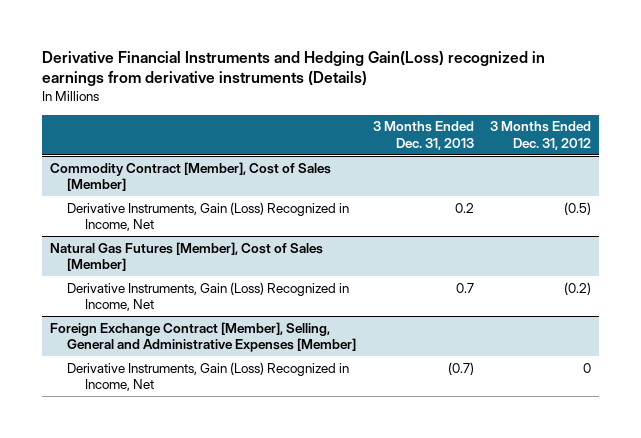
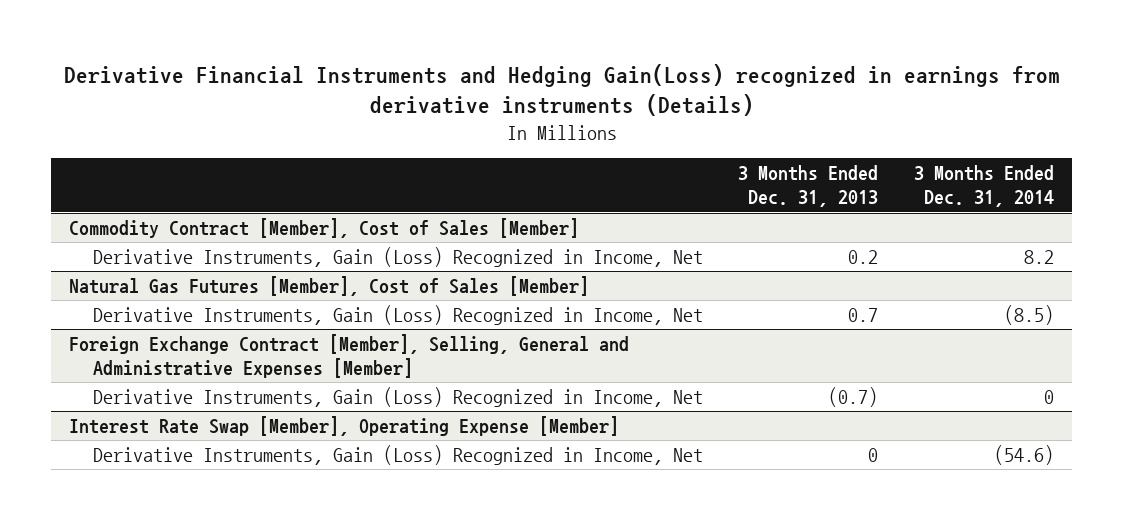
[490,121,592,150] 3 Months Ended Dec. 31, 2012 -> none
none -> [914,165,1055,208] 3 Months Ended Dec. 31, 2014
none -> [69,415,620,436] Interest Rate Swap [Member], Operating Expense [Member]
none -> [92,444,703,465] Derivative Instruments, Gain (Loss) Recognized in Income, Net

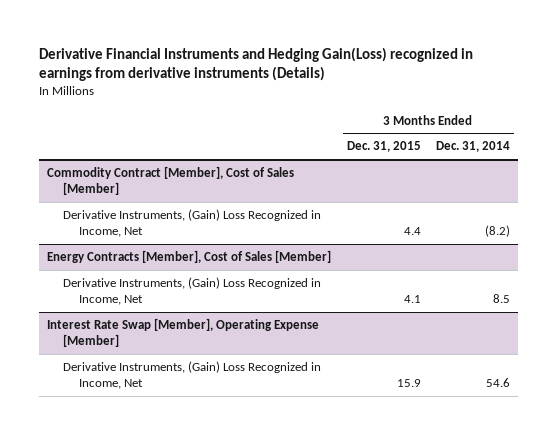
[738,165,879,208] 3 Months Ended Dec. 31, 2013 -> none
none -> [346,141,421,153] Dec. 31, 2015
[69,275,590,296] Natural Gas Futures [Member], Cost of Sales [Member] -> none
[69,333,630,378] Foreign Exchange Contract [Member], Selling, General and Administrative Expenses [Member] -> none
[92,386,703,407] Derivative Instruments, Gain (Loss) Recognized in Income, Net -> none
[92,246,703,267] Derivative Instruments, Gain (Loss) Recognized in Income, Net -> [62,208,321,237] Derivative Instruments, (Gain) Loss Recognized in Income, Net
[1024,249,1055,264] 8.2 -> [485,224,511,237] (8.2)
none -> [46,249,331,263] Energy Contracts [Member], Cost of Sales [Member]
[92,304,703,325] Derivative Instruments, Gain (Loss) Recognized in Income, Net -> [62,276,321,305] Derivative Instruments, (Gain) Loss Recognized in Income, Net
[1004,304,1055,325] (8.5) -> [493,293,511,303] 8.5
[92,444,703,465] Derivative Instruments, Gain (Loss) Recognized in Income, Net -> [62,360,321,389] Derivative Instruments, (Gain) Loss Recognized in Income, Net
[994,444,1055,465] (54.6) -> [486,377,511,387] 54.6

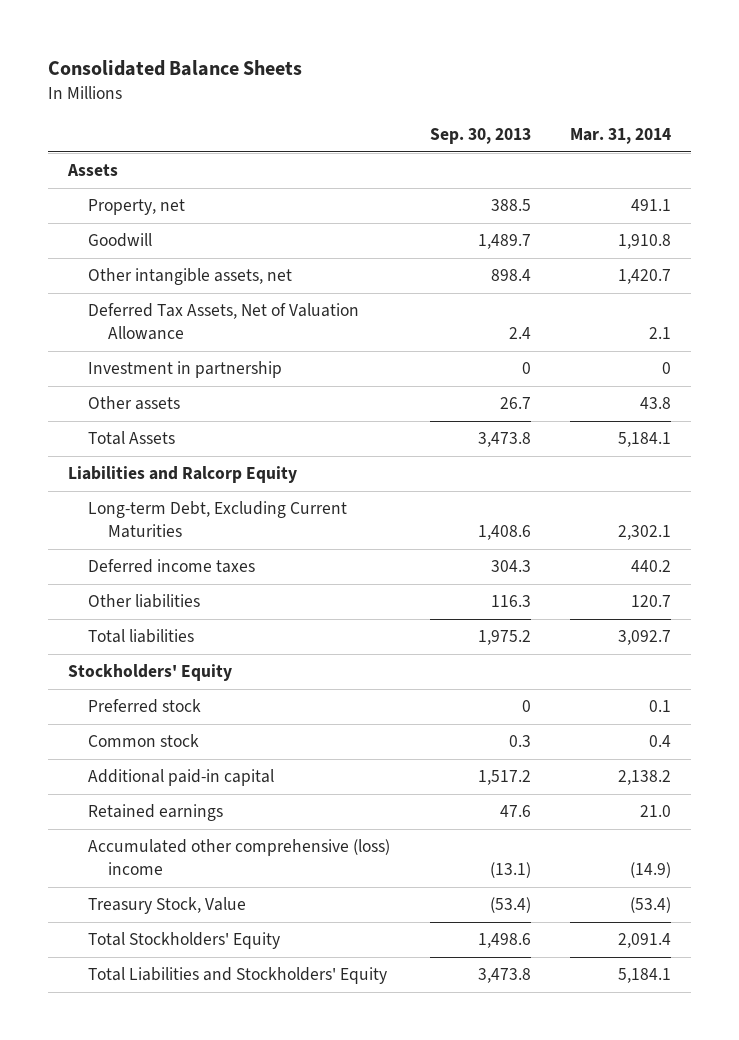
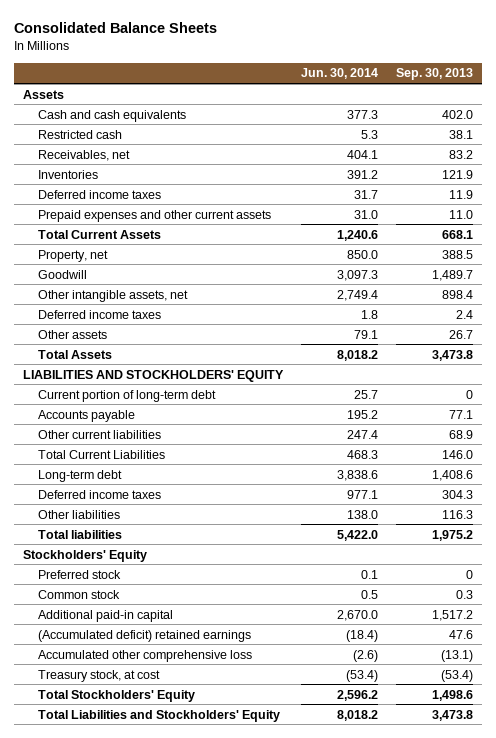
[570,128,672,145] Mar. 31, 2014 -> none
none -> [301,68,379,80] Jun. 30, 2014
none -> [37,109,186,122] Cash and cash equivalents
none -> [37,129,122,139] Restricted cash
none -> [37,149,130,161] Receivables, net
none -> [37,169,98,179] Inventories
none -> [37,189,161,199] Deferred income taxes
none -> [37,209,271,222] Prepaid expenses and other current assets
none -> [37,229,161,239] Total Current Assets
[87,361,282,379] Investment in partnership -> none
[87,303,359,341] Deferred Tax Assets, Net of Valuation Allowance -> [37,309,161,319] Deferred income taxes
[67,466,297,484] Liabilities and Ralcorp Equity -> [23,369,285,382] LIABILITIES AND STOCKHOLDERS' EQUITY
none -> [37,389,216,402] Current portion of long-term debt
none -> [37,409,135,422] Accounts payable
none -> [37,429,161,439] Other current liabilities
none -> [37,449,165,459] Total Current Liabilities
[87,501,347,539] Long-term Debt, Excluding Current Maturities -> [37,469,122,482] Long-term debt
[87,804,223,822] Retained earnings -> [37,629,251,642] (Accumulated deficit) retained earnings
[87,839,390,876] Accumulated other comprehensive (loss) income -> [37,649,252,662] Accumulated other comprehensive loss
[87,897,246,915] Treasury Stock, Value -> [37,669,160,682] Treasury stock, at cost

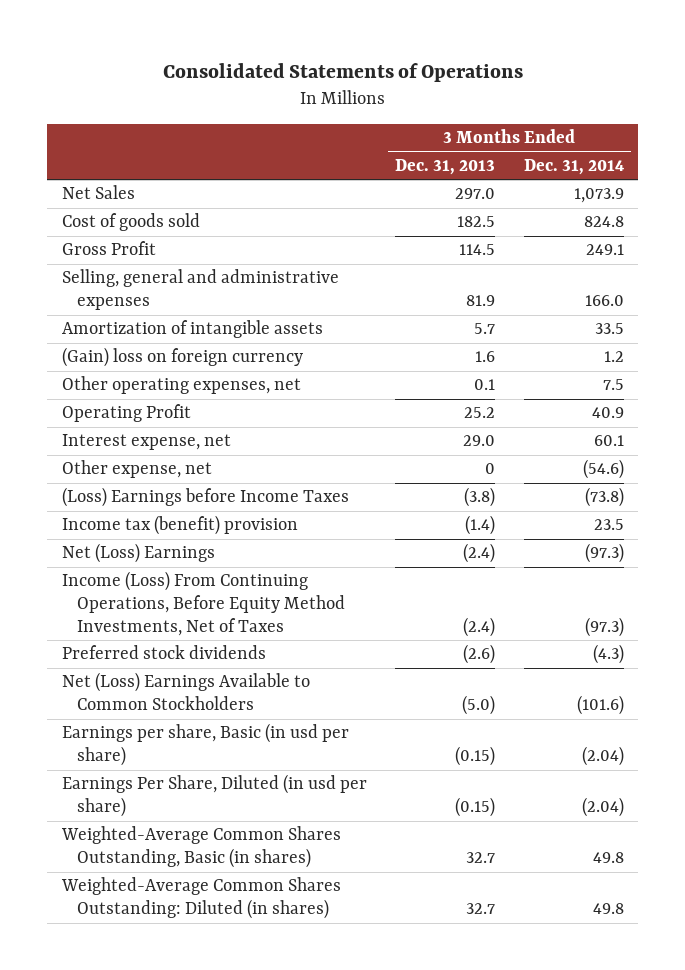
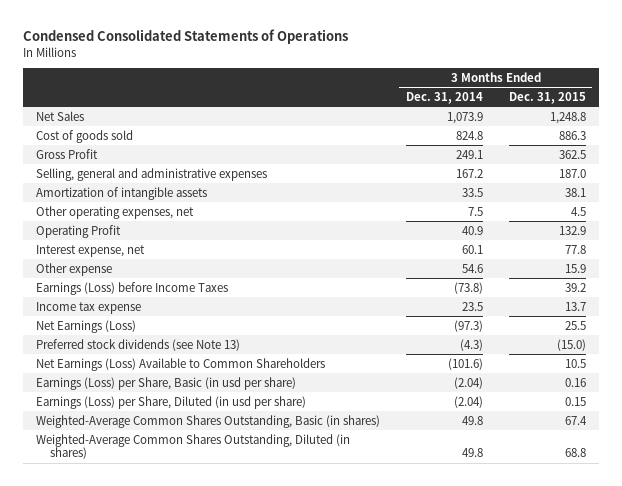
[162,62,523,82] Consolidated Statements of Operations -> [23,29,349,45] Condensed Consolidated Statements of Operations
[395,159,496,176] Dec. 31, 2013 -> none
none -> [508,91,586,104] Dec. 31, 2015
[584,295,624,307] 166.0 -> [455,168,483,178] 167.2
[61,347,303,368] (Gain) loss on foreign currency -> none
[61,571,346,637] Income (Loss) From Continuing Operations, Before Equity Method Investments, Net of Taxes -> none
[61,460,212,479] Other expense, net -> [36,262,113,276] Other expense
[582,459,624,480] (54.6) -> [461,263,483,273] 54.6
[61,487,349,508] (Loss) Earnings before Income Taxes -> [36,281,229,295] Earnings (Loss) before Income Taxes
[61,515,298,536] Income tax (benefit) provision -> [36,301,142,314] Income tax expense
[61,543,215,564] Net (Loss) Earnings -> [36,319,137,333] Net Earnings (Loss)
[61,645,266,660] Preferred stock dividends -> [36,338,241,351] Preferred stock dividends (see Note 13)
[61,672,310,711] Net (Loss) Earnings Available to Common Stockholders -> [36,357,326,371] Net Earnings (Loss) Available to Common Shareholders
[61,723,349,767] Earnings per share, Basic (in usd per share) -> [36,376,297,390] Earnings (Loss) per Share, Basic (in usd per share)
[61,774,367,818] Earnings Per Share, Diluted (in usd per share) -> [36,395,307,409] Earnings (Loss) per Share, Diluted (in usd per share)
[60,877,341,920] Weighted-Average Common Shares Outstanding: Diluted (in shares) -> [36,433,351,460] Weighted-Average Common Shares Outstanding, Diluted (in shares)

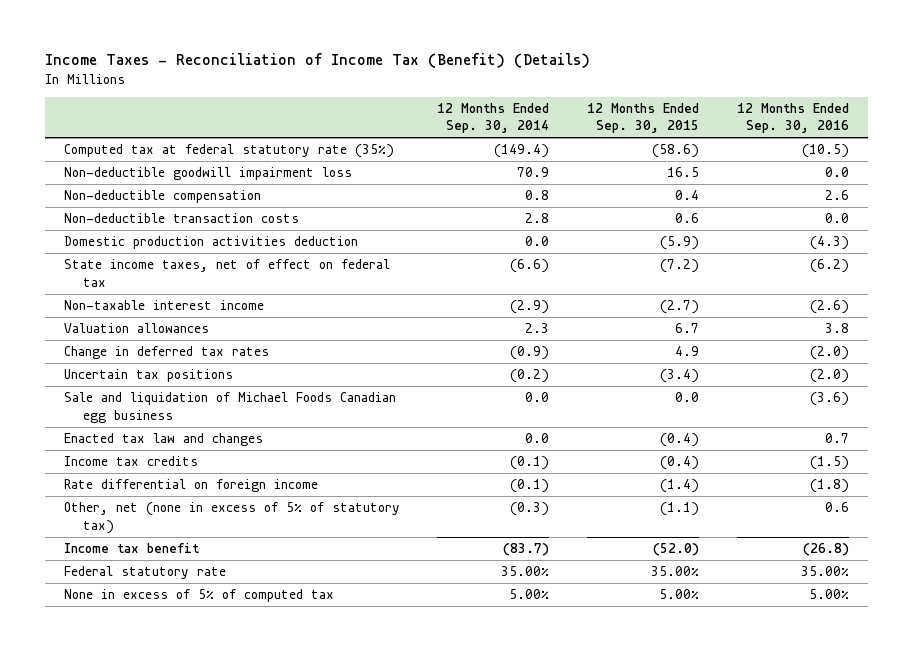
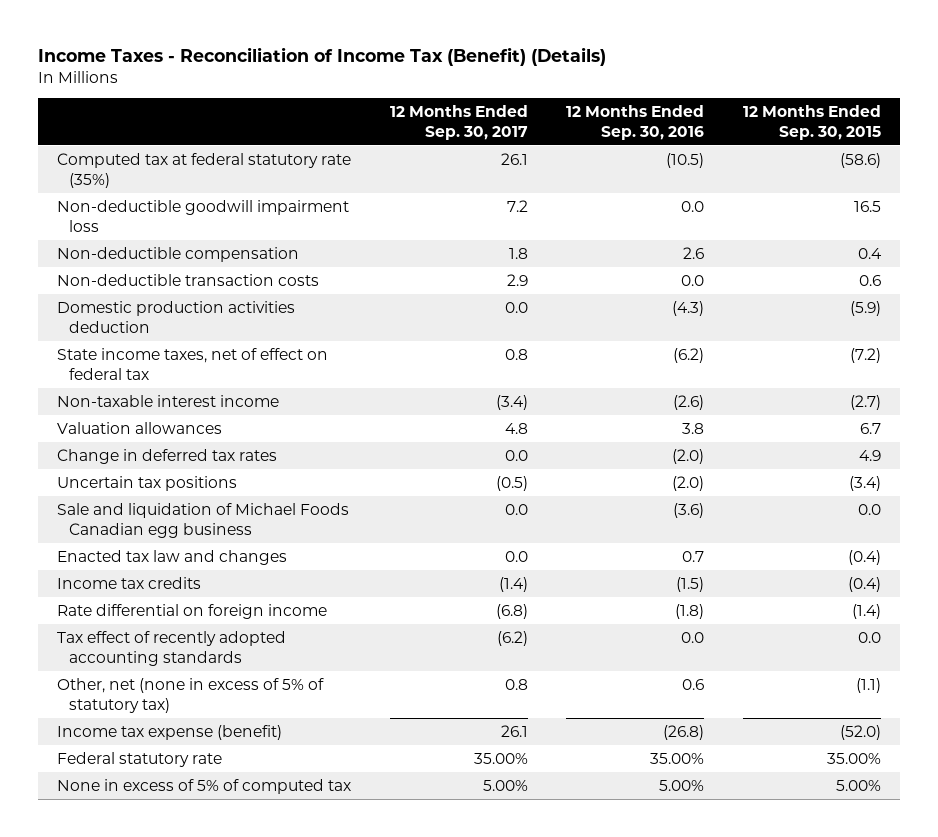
[437,103,550,134] 12 Months Ended Sep. 30, 2014 -> none
none -> [389,104,528,140] 12 Months Ended Sep. 30, 2017
none -> [57,630,287,666] Tax effect of recently adopted accounting standards
[63,543,200,554] Income tax benefit -> [57,724,283,740] Income tax expense (benefit)

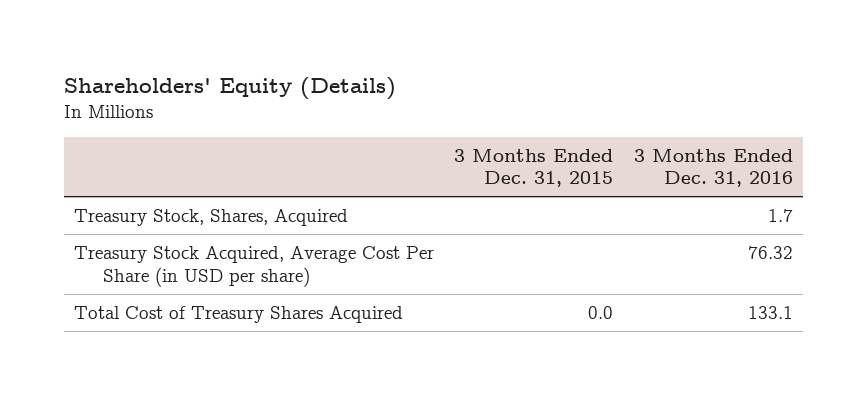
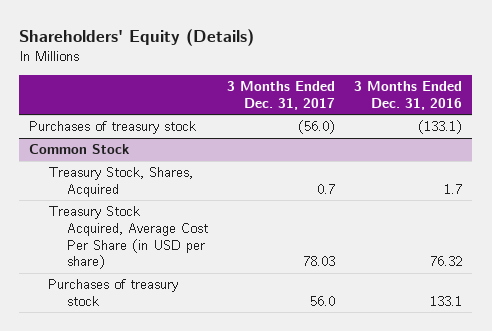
[454,148,614,188] 3 Months Ended Dec. 31, 2015 -> none
none -> [226,81,335,110] 3 Months Ended Dec. 31, 2017
none -> [29,121,197,135] Purchases of treasury stock
none -> [29,144,131,155] Common Stock
[73,306,403,324] Total Cost of Treasury Shares Acquired -> [47,279,178,306] Purchases of treasury stock

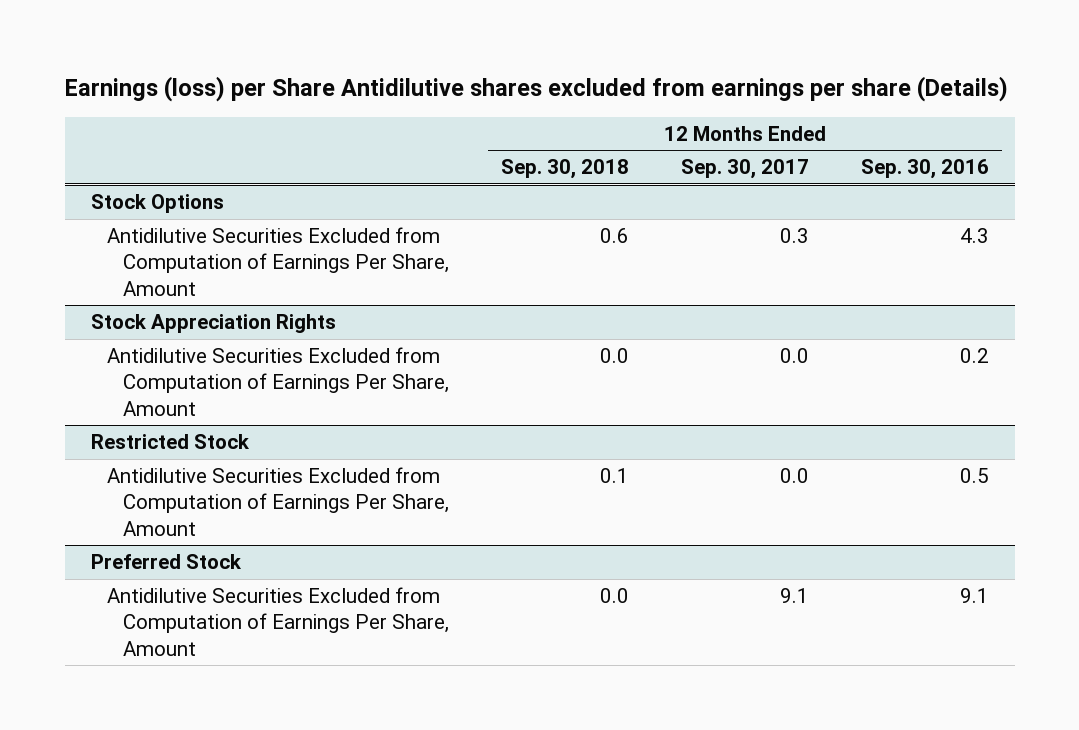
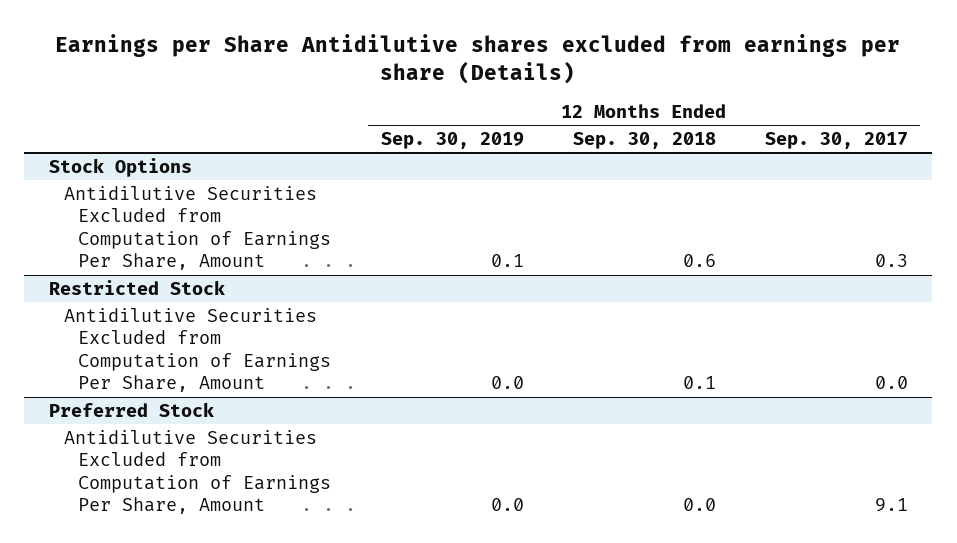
[64,76,1008,103] Earnings (loss) per Share Antidilutive shares excluded from earnings per share (Details) -> [55,34,901,85] Earnings per Share Antidilutive shares excluded from earnings per share (Details)
[860,159,989,180] Sep. 30, 2016 -> none
none -> [380,132,524,150] Sep. 30, 2019
[90,314,336,334] Stock Appreciation Rights -> none
[107,347,450,416] Antidilutive Securities Excluded from Computation of Earnings Per Share, Amount -> none

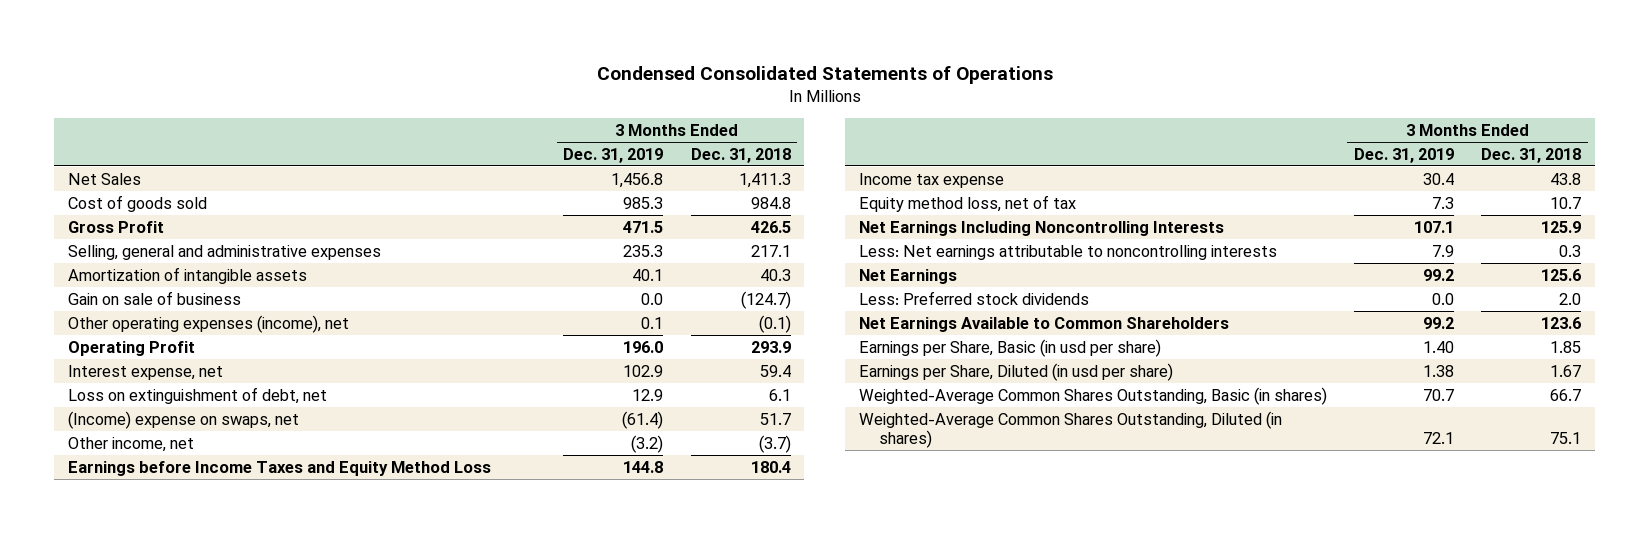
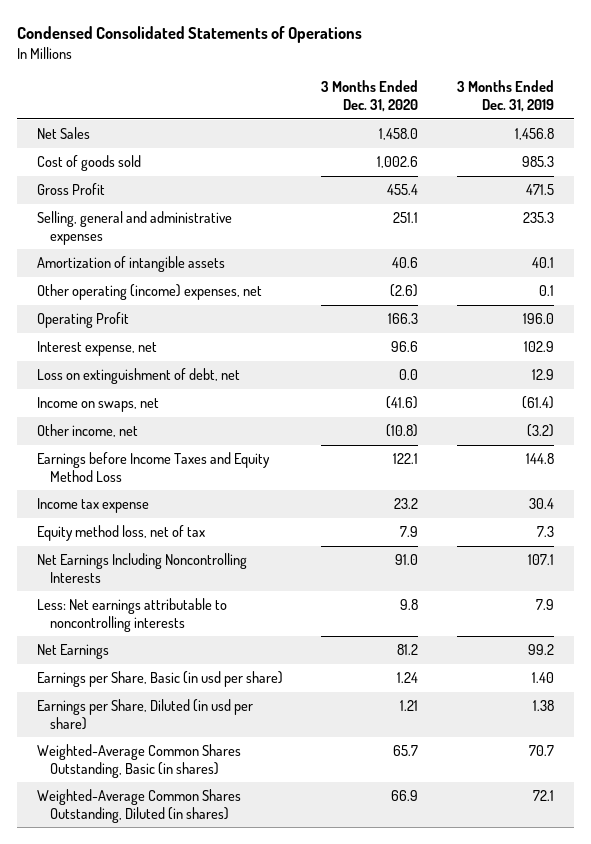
[690,147,791,163] Dec. 31, 2018 -> none
none -> [321,80,419,113] 3 Months Ended Dec. 31, 2020
[68,290,242,305] Gain on sale of business -> none
[68,314,350,333] Other operating expenses (income), net -> [36,284,262,301] Other operating (income) expenses, net
[68,410,300,429] (Income) expense on swaps, net -> [36,397,159,413] Income on swaps, net
[858,290,1089,305] Less: Preferred stock dividends -> none
[858,316,1229,332] Net Earnings Available to Common Shareholders -> none

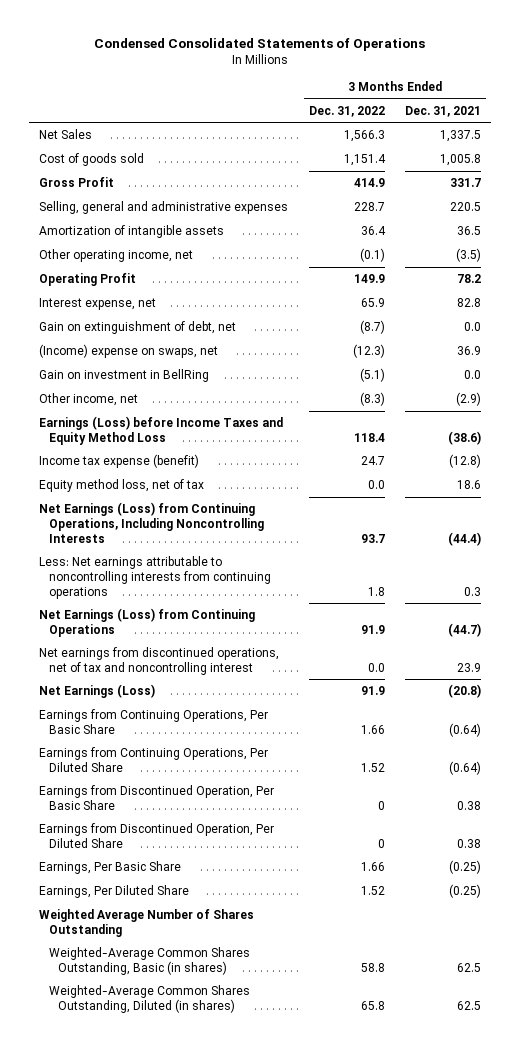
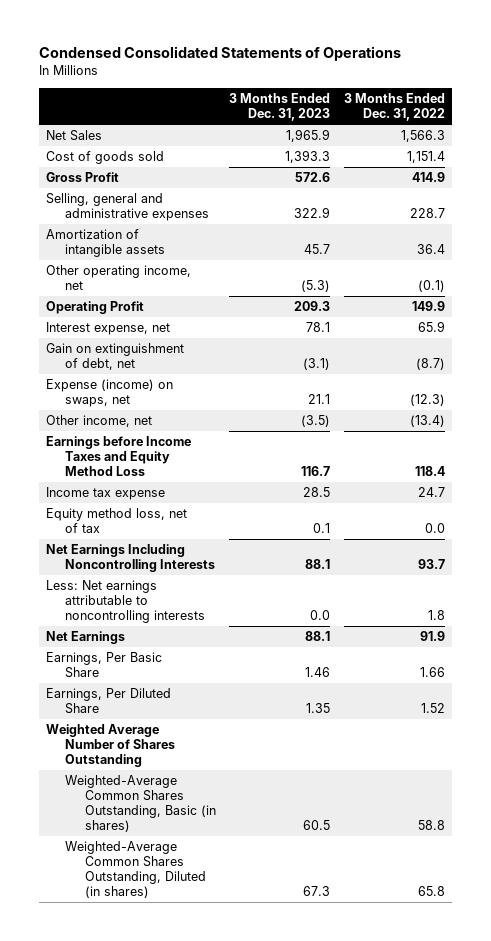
[404,105,481,117] Dec. 31, 2021 -> none
none -> [229,93,331,122] 3 Months Ended Dec. 31, 2023
[39,368,210,382] Gain on investment in BellRing -> none
[39,392,139,406] Other income, net -> none
none -> [45,379,173,408] Expense (income) on swaps, net
[39,343,219,358] (Income) expense on swaps, net -> [45,415,152,428] Other income, net
[352,343,385,358] (12.3) -> [410,415,446,428] (13.4)
[39,415,284,445] Earnings (Loss) before Income Taxes and Equity Method Loss -> [45,436,191,477] Earnings before Income Taxes and Equity Method Loss
[39,453,200,468] Income tax expense (benefit) -> [45,487,165,501] Income tax expense
[39,607,256,637] Net Earnings (Loss) from Continuing Operations -> none
[39,646,280,675] Net earnings from discontinued operations, net of tax and noncontrolling interest -> none
[39,708,269,734] Earnings from Continuing Operations, Per Basic Share -> none
[39,746,269,772] Earnings from Continuing Operations, Per Diluted Share -> none
[39,784,275,810] Earnings from Discontinued Operation, Per Basic Share -> none
[39,822,275,848] Earnings from Discontinued Operation, Per Diluted Share -> none
[39,501,264,543] Net Earnings (Loss) from Continuing Operations, Including Noncontrolling Interests -> [45,544,216,573] Net Earnings Including Noncontrolling Interests
[39,555,271,599] Less: Net earnings attributable to noncontrolling interests from continuing operations -> [45,580,206,624] Less: Net earnings attributable to noncontrolling interests
[39,683,156,698] Net Earnings (Loss) -> [45,631,125,645] Net Earnings

